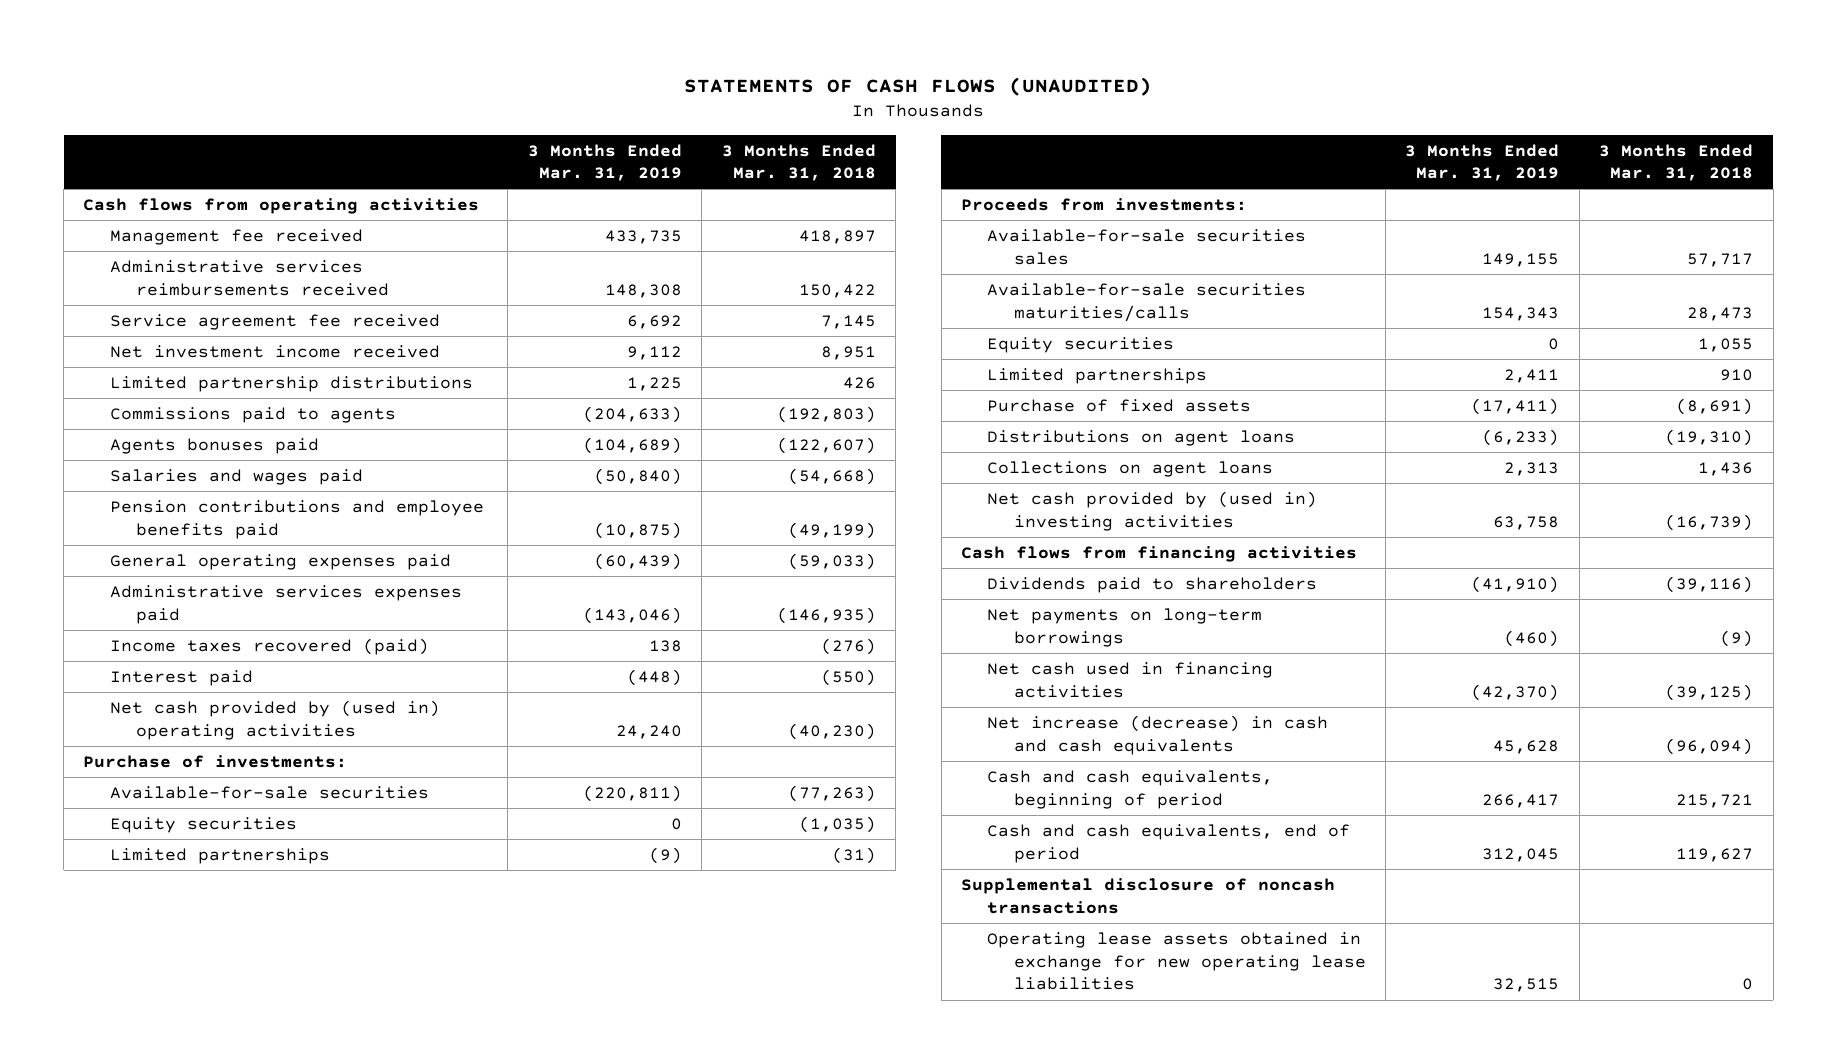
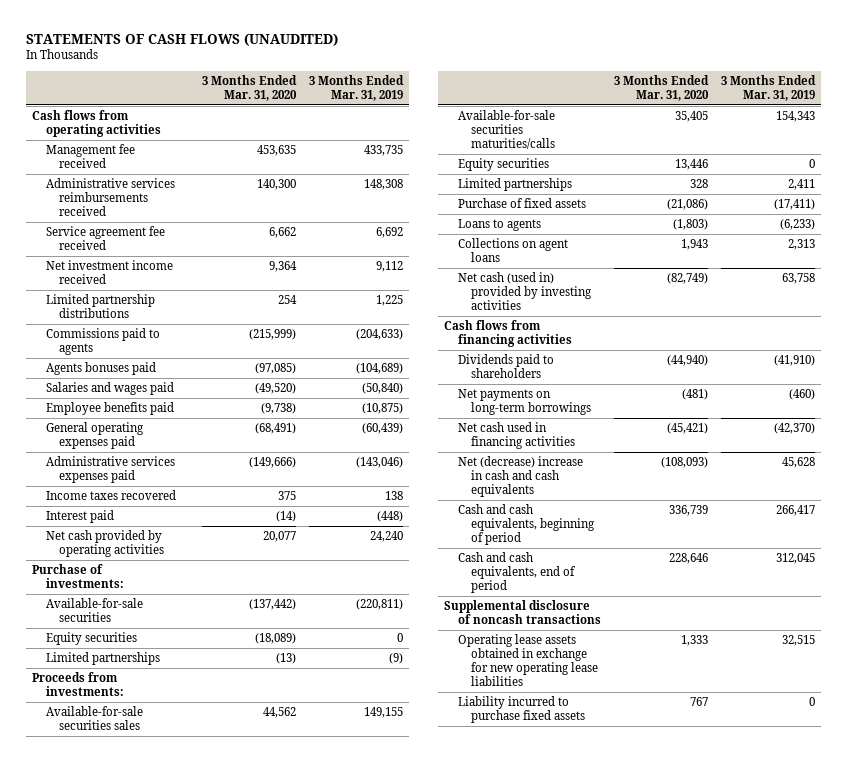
[721,143,876,182] 3 Months Ended Mar. 31, 2018 -> none
none -> [201,74,297,101] 3 Months Ended Mar. 31, 2020
[109,499,484,539] Pension contributions and employee benefits paid -> [45,402,174,416] Employee benefits paid
[109,637,429,655] Income taxes recovered (paid) -> [45,490,176,501] Income taxes recovered
[109,699,440,740] Net cash provided by (used in) operating activities -> [45,530,164,558] Net cash provided by operating activities
[987,429,1296,446] Distributions on agent loans -> [457,219,541,232] Loans to agents
[987,490,1318,531] Net cash provided by (used in) investing activities -> [457,272,592,311] Net cash (used in) provided by investing activities
[987,714,1329,755] Net increase (decrease) in cash and cash equivalents -> [457,456,583,498] Net (decrease) increase in cash and cash equivalents
none -> [457,696,585,724] Liability incurred to purchase fixed assets

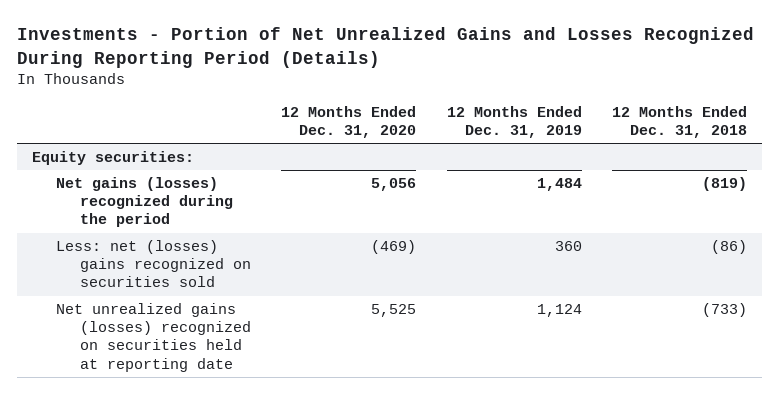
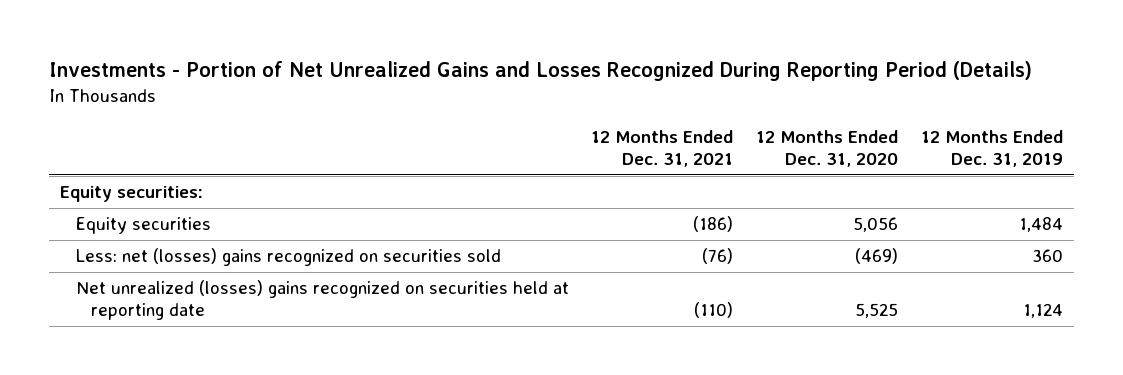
[611,106,747,139] 12 Months Ended Dec. 31, 2018 -> none
none -> [591,130,734,167] 12 Months Ended Dec. 31, 2021
[56,177,234,228] Net gains (losses) recognized during the period -> [75,217,211,235] Equity securities
[56,303,252,372] Net unrealized gains (losses) recognized on securities held at reporting date -> [75,280,569,321] Net unrealized (losses) gains recognized on securities held at reporting date

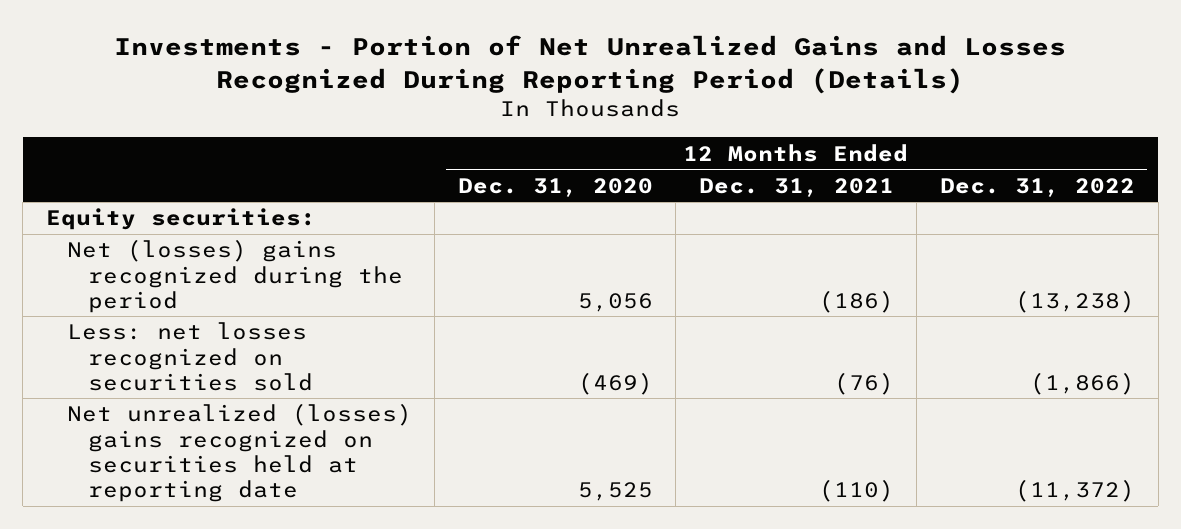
[920,130,1063,167] 12 Months Ended Dec. 31, 2019 -> none
none -> [940,177,1136,197] Dec. 31, 2022
[75,217,211,235] Equity securities -> [66,239,403,313] Net (losses) gains recognized during the period
[75,248,501,267] Less: net (losses) gains recognized on securities sold -> [66,322,313,391] Less: net losses recognized on securities sold

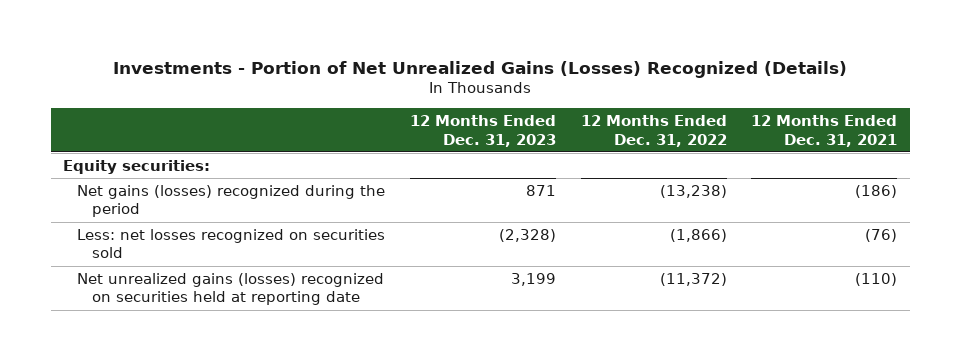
[114,35,1067,94] Investments - Portion of Net Unrealized Gains and Losses Recognized During Reporting Period (Details) -> [113,60,848,78] Investments - Portion of Net Unrealized Gains (Losses) Recognized (Details)
[457,177,653,197] Dec. 31, 2020 -> none
none -> [410,114,557,147] 12 Months Ended Dec. 31, 2023
[66,239,403,313] Net (losses) gains recognized during the period -> [77,184,386,218] Net gains (losses) recognized during the period
[66,403,412,502] Net unrealized (losses) gains recognized on securities held at reporting date -> [77,272,385,306] Net unrealized gains (losses) recognized on securities held at reporting date

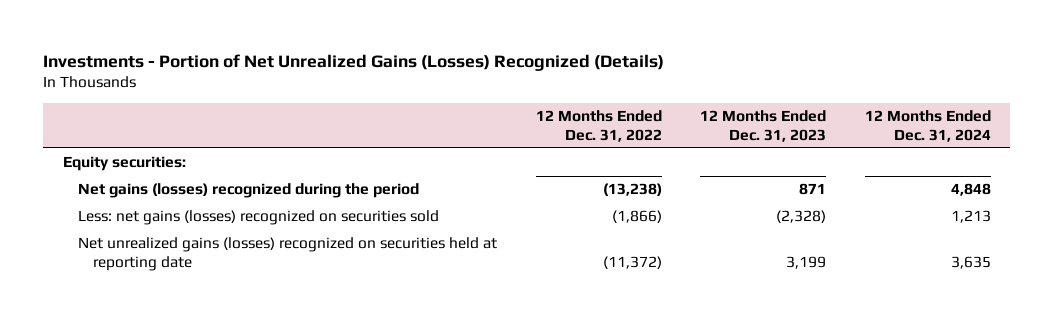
[751,114,898,147] 12 Months Ended Dec. 31, 2021 -> none
none -> [865,110,992,142] 12 Months Ended Dec. 31, 2024
[77,228,386,259] Less: net losses recognized on securities sold -> [77,210,439,226] Less: net gains (losses) recognized on securities sold

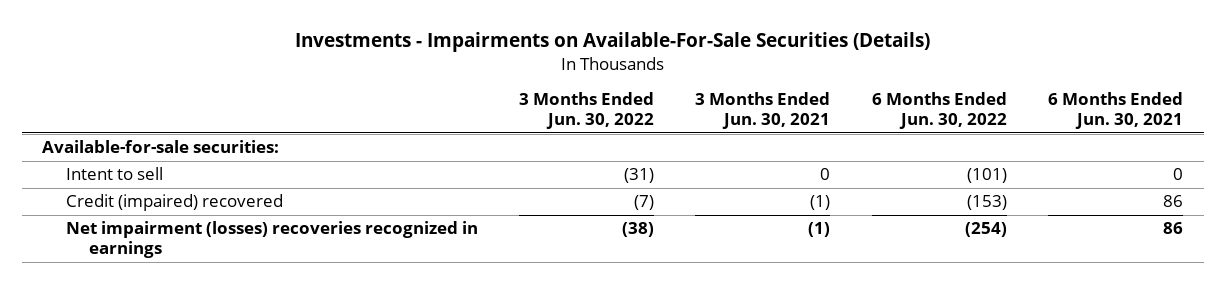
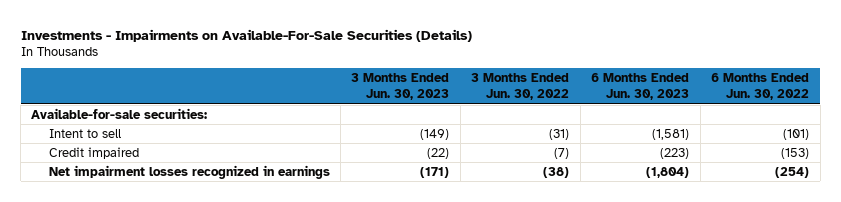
[695,92,831,130] 3 Months Ended Jun. 30, 2021 -> none
[1047,92,1183,130] 6 Months Ended Jun. 30, 2021 -> none
none -> [351,73,450,101] 3 Months Ended Jun. 30, 2023
none -> [591,73,690,101] 6 Months Ended Jun. 30, 2023
[65,194,283,212] Credit (impaired) recovered -> [48,146,139,159] Credit impaired
[65,221,478,259] Net impairment (losses) recoveries recognized in earnings -> [48,164,330,179] Net impairment losses recognized in earnings

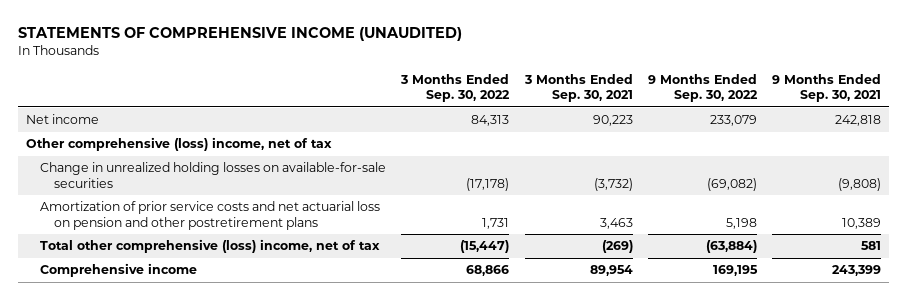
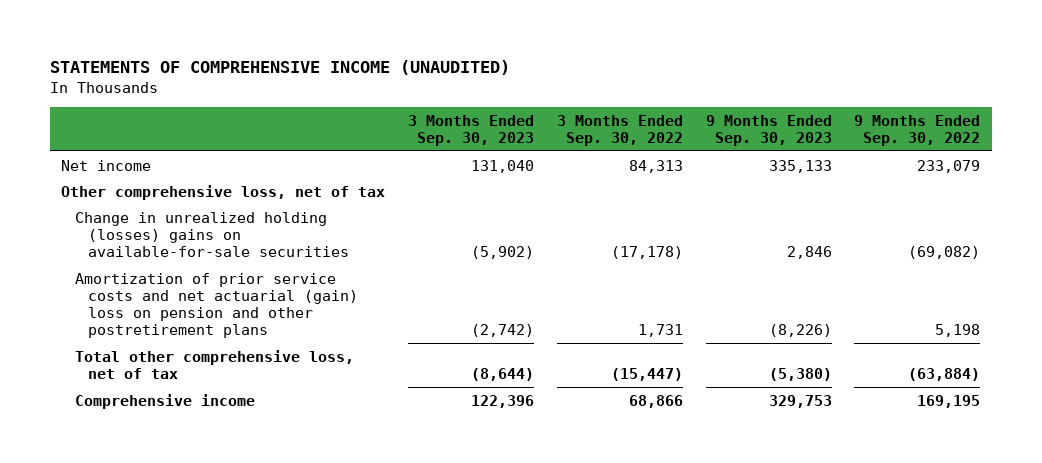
[523,73,633,103] 3 Months Ended Sep. 30, 2021 -> none
[772,73,882,103] 9 Months Ended Sep. 30, 2021 -> none
none -> [408,114,535,146] 3 Months Ended Sep. 30, 2023
none -> [705,114,832,146] 9 Months Ended Sep. 30, 2023
[26,137,333,152] Other comprehensive (loss) income, net of tax -> [61,184,386,200] Other comprehensive loss, net of tax
[40,162,387,188] Change in unrealized holding losses on available-for-sale securities -> [74,211,350,257] Change in unrealized holding (losses) gains on available-for-sale securities
[40,201,381,230] Amortization of prior service costs and net actuarial loss on pension and other postretirement plans -> [74,272,359,339] Amortization of prior service costs and net actuarial (gain) loss on pension and other postretirement plans
[40,239,381,254] Total other comprehensive (loss) income, net of tax -> [74,349,354,379] Total other comprehensive loss, net of tax

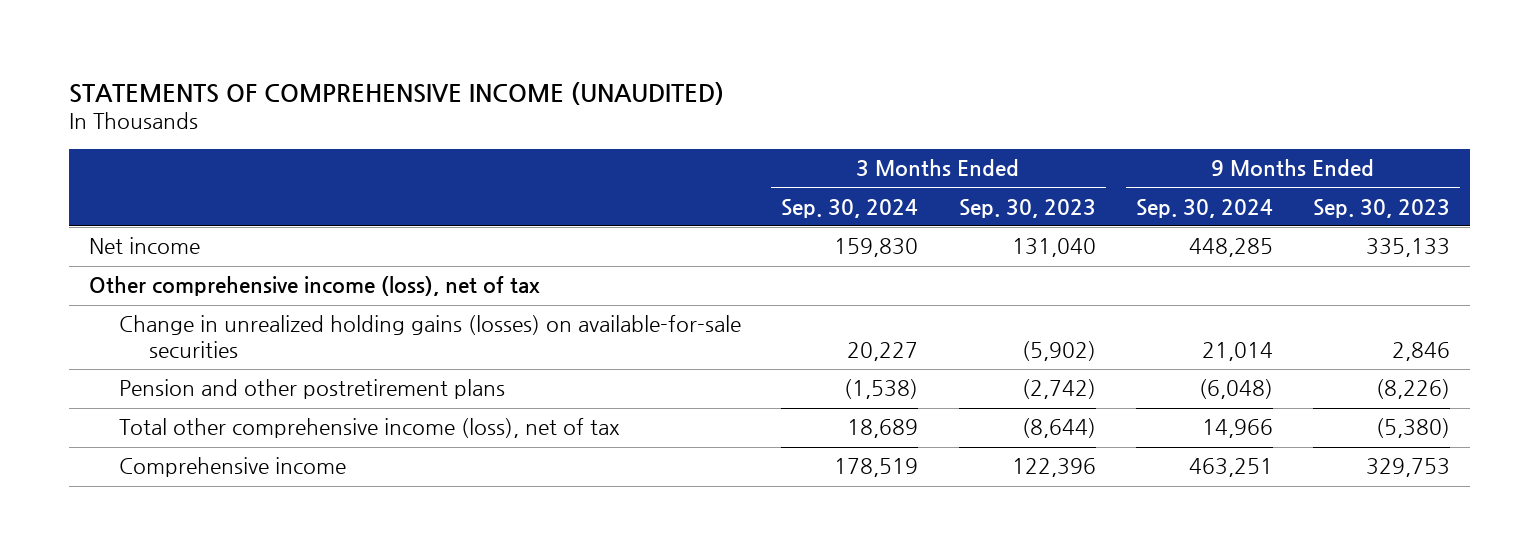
[556,114,683,146] 3 Months Ended Sep. 30, 2022 -> none
[854,114,981,146] 9 Months Ended Sep. 30, 2022 -> none
none -> [781,198,919,218] Sep. 30, 2024
none -> [1135,198,1273,218] Sep. 30, 2024
[61,184,386,200] Other comprehensive loss, net of tax -> [88,276,540,297] Other comprehensive income (loss), net of tax
[74,211,350,257] Change in unrealized holding (losses) gains on available-for-sale securities -> [118,315,741,359] Change in unrealized holding gains (losses) on available-for-sale securities
[74,272,359,339] Amortization of prior service costs and net actuarial (gain) loss on pension and other postretirement plans -> [118,379,505,400] Pension and other postretirement plans
[74,349,354,379] Total other comprehensive loss, net of tax -> [118,418,620,439] Total other comprehensive income (loss), net of tax

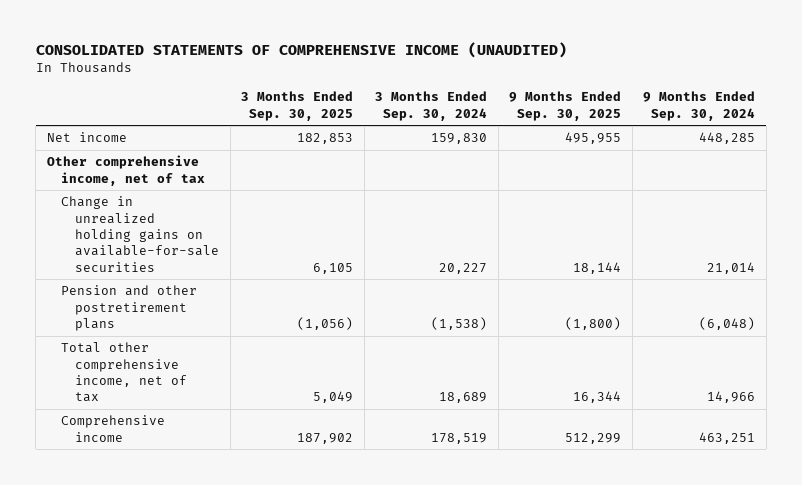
[68,81,724,105] STATEMENTS OF COMPREHENSIVE INCOME (UNAUDITED) -> [35,42,567,59] CONSOLIDATED STATEMENTS OF COMPREHENSIVE INCOME (UNAUDITED)
[958,198,1096,218] Sep. 30, 2023 -> none
[1313,198,1451,218] Sep. 30, 2023 -> none
none -> [241,91,354,121] 3 Months Ended Sep. 30, 2025
none -> [509,91,622,121] 9 Months Ended Sep. 30, 2025
[88,276,540,297] Other comprehensive income (loss), net of tax -> [46,155,205,186] Other comprehensive income, net of tax
[118,315,741,359] Change in unrealized holding gains (losses) on available-for-sale securities -> [60,196,220,272] Change in unrealized holding gains on available-for-sale securities
[118,418,620,439] Total other comprehensive income (loss), net of tax -> [60,342,188,403] Total other comprehensive income, net of tax

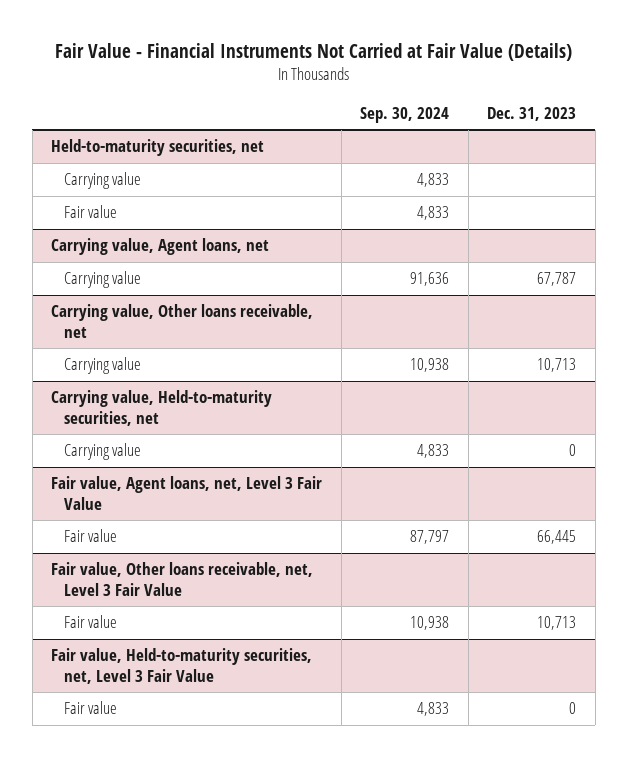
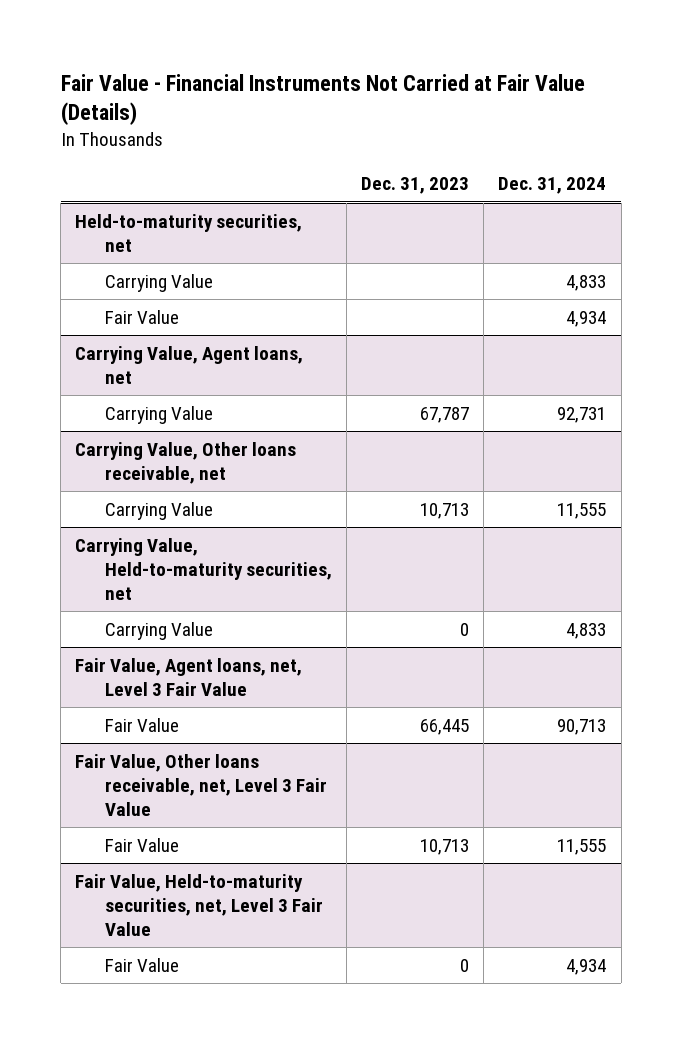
[360,106,450,123] Sep. 30, 2024 -> none
none -> [498,177,607,195] Dec. 31, 2024
[64,172,142,190] Carrying value -> [104,273,213,292] Carrying Value
[64,205,118,219] Fair value -> [104,309,179,324] Fair Value
[51,238,270,256] Carrying value, Agent loans, net -> [75,345,304,384] Carrying Value, Agent loans, net
[64,271,142,289] Carrying value -> [104,405,213,424] Carrying Value
[51,304,314,338] Carrying value, Other loans receivable, net -> [75,441,297,484] Carrying Value, Other loans receivable, net
[64,357,142,375] Carrying value -> [104,501,213,520] Carrying Value
[51,390,273,426] Carrying value, Held-to-maturity securities, net -> [75,537,332,600] Carrying Value, Held-to-maturity securities, net
[64,443,142,461] Carrying value -> [104,621,213,640] Carrying Value
[51,476,323,510] Fair value, Agent loans, net, Level 3 Fair Value -> [75,657,303,696] Fair Value, Agent loans, net, Level 3 Fair Value
[64,529,118,543] Fair value -> [104,717,179,732] Fair Value
[51,562,314,596] Fair value, Other loans receivable, net, Level 3 Fair Value -> [75,753,327,816] Fair Value, Other loans receivable, net, Level 3 Fair Value
[64,615,118,629] Fair value -> [104,837,179,852] Fair Value
[51,648,313,684] Fair value, Held-to-maturity securities, net, Level 3 Fair Value -> [75,873,323,936] Fair Value, Held-to-maturity securities, net, Level 3 Fair Value
[64,701,118,715] Fair value -> [104,957,179,972] Fair Value

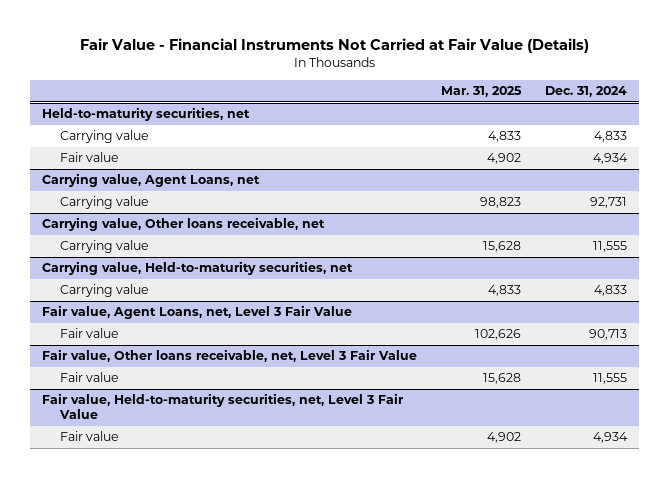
[361,177,470,195] Dec. 31, 2023 -> none
none -> [441,86,523,98] Mar. 31, 2025
[104,273,213,292] Carrying Value -> [59,130,149,144] Carrying value
[104,309,179,324] Fair Value -> [59,152,119,163] Fair value
[75,345,304,384] Carrying Value, Agent loans, net -> [42,173,261,188] Carrying value, Agent Loans, net
[104,405,213,424] Carrying Value -> [59,196,149,210] Carrying value
[75,441,297,484] Carrying Value, Other loans receivable, net -> [42,217,326,232] Carrying value, Other loans receivable, net
[104,501,213,520] Carrying Value -> [59,240,149,254] Carrying value
[75,537,332,600] Carrying Value, Held-to-maturity securities, net -> [42,261,354,276] Carrying value, Held-to-maturity securities, net
[104,621,213,640] Carrying Value -> [59,284,149,298] Carrying value
[75,657,303,696] Fair Value, Agent loans, net, Level 3 Fair Value -> [42,305,353,320] Fair value, Agent Loans, net, Level 3 Fair Value
[104,717,179,732] Fair Value -> [59,328,119,339] Fair value
[75,753,327,816] Fair Value, Other loans receivable, net, Level 3 Fair Value -> [42,349,418,363] Fair value, Other loans receivable, net, Level 3 Fair Value
[104,837,179,852] Fair Value -> [59,372,119,383] Fair value
[75,873,323,936] Fair Value, Held-to-maturity securities, net, Level 3 Fair Value -> [42,393,405,420] Fair value, Held-to-maturity securities, net, Level 3 Fair Value
[104,957,179,972] Fair Value -> [59,431,119,442] Fair value

